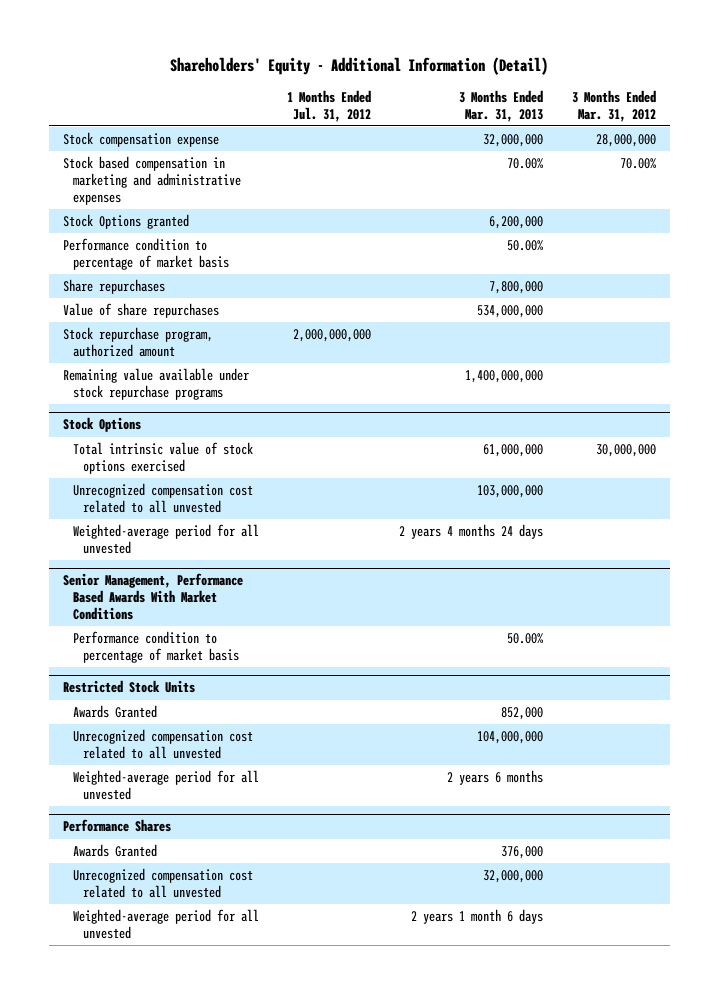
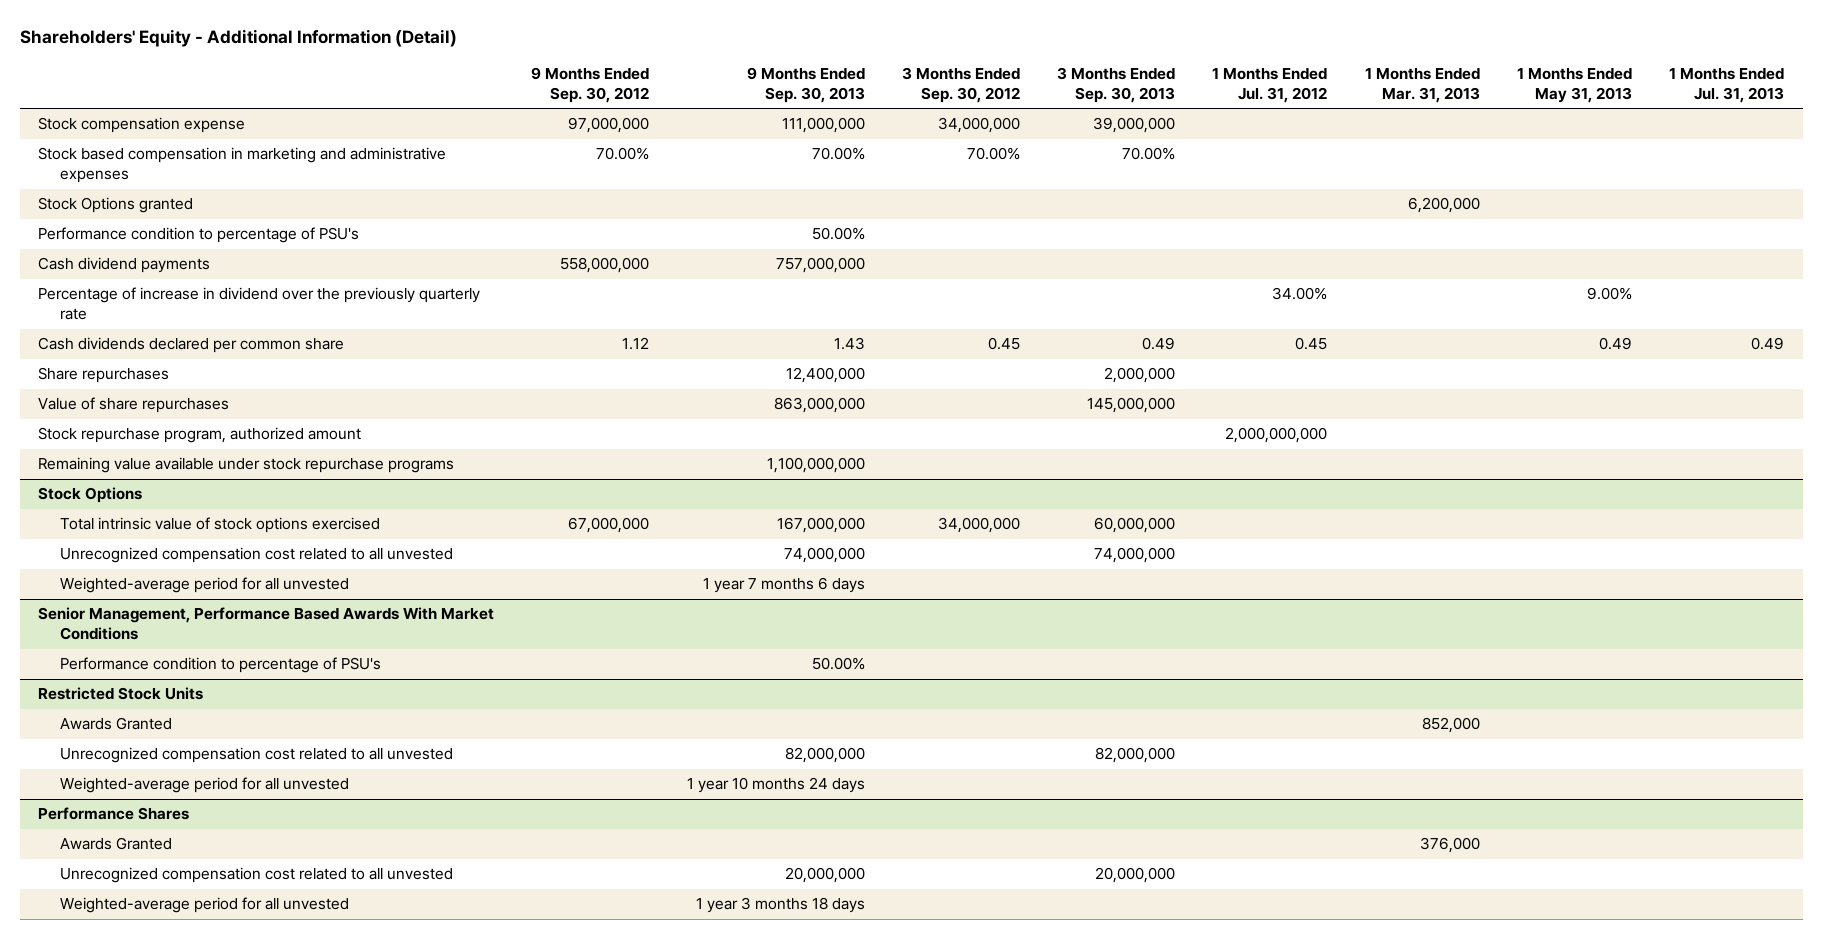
[459,89,544,122] 3 Months Ended Mar. 31, 2013 -> none
[571,89,656,122] 3 Months Ended Mar. 31, 2012 -> none
none -> [531,66,650,103] 9 Months Ended Sep. 30, 2012
none -> [746,66,865,103] 9 Months Ended Sep. 30, 2013
none -> [901,66,1020,103] 3 Months Ended Sep. 30, 2012
none -> [1057,66,1176,103] 3 Months Ended Sep. 30, 2013
none -> [1364,67,1480,103] 1 Months Ended Mar. 31, 2013
none -> [1516,67,1632,103] 1 Months Ended May 31, 2013
none -> [1668,67,1784,103] 1 Months Ended Jul. 31, 2013
[62,238,229,270] Performance condition to percentage of market basis -> [38,227,360,244] Performance condition to percentage of PSU's
none -> [38,257,211,274] Cash dividend payments
none -> [38,287,481,320] Percentage of increase in dividend over the previously quarterly rate
none -> [38,337,345,354] Cash dividends declared per common share
[72,631,239,663] Performance condition to percentage of market basis -> [59,657,381,674] Performance condition to percentage of PSU's

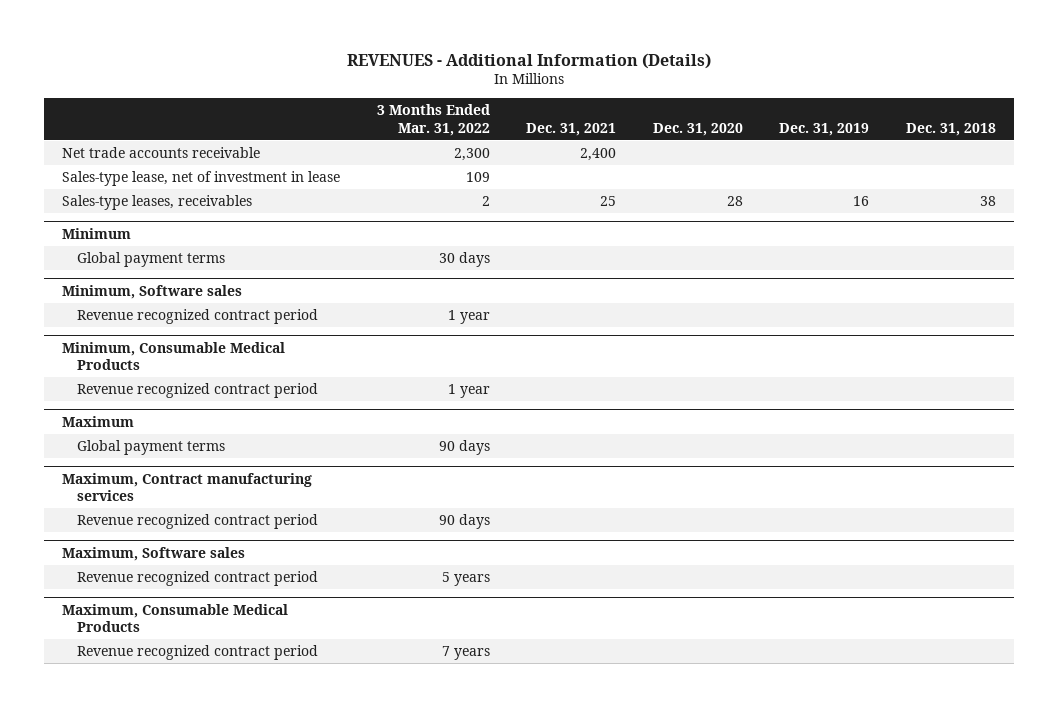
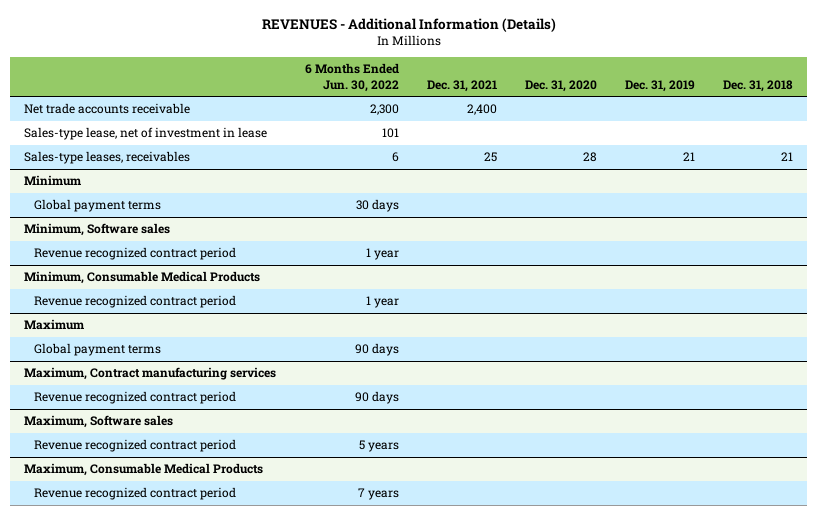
[376,104,490,136] 3 Months Ended Mar. 31, 2022 -> none
none -> [304,63,399,92] 6 Months Ended Jun. 30, 2022
[853,195,870,206] 16 -> [682,152,695,162] 21
[979,195,996,206] 38 -> [781,152,794,162] 21

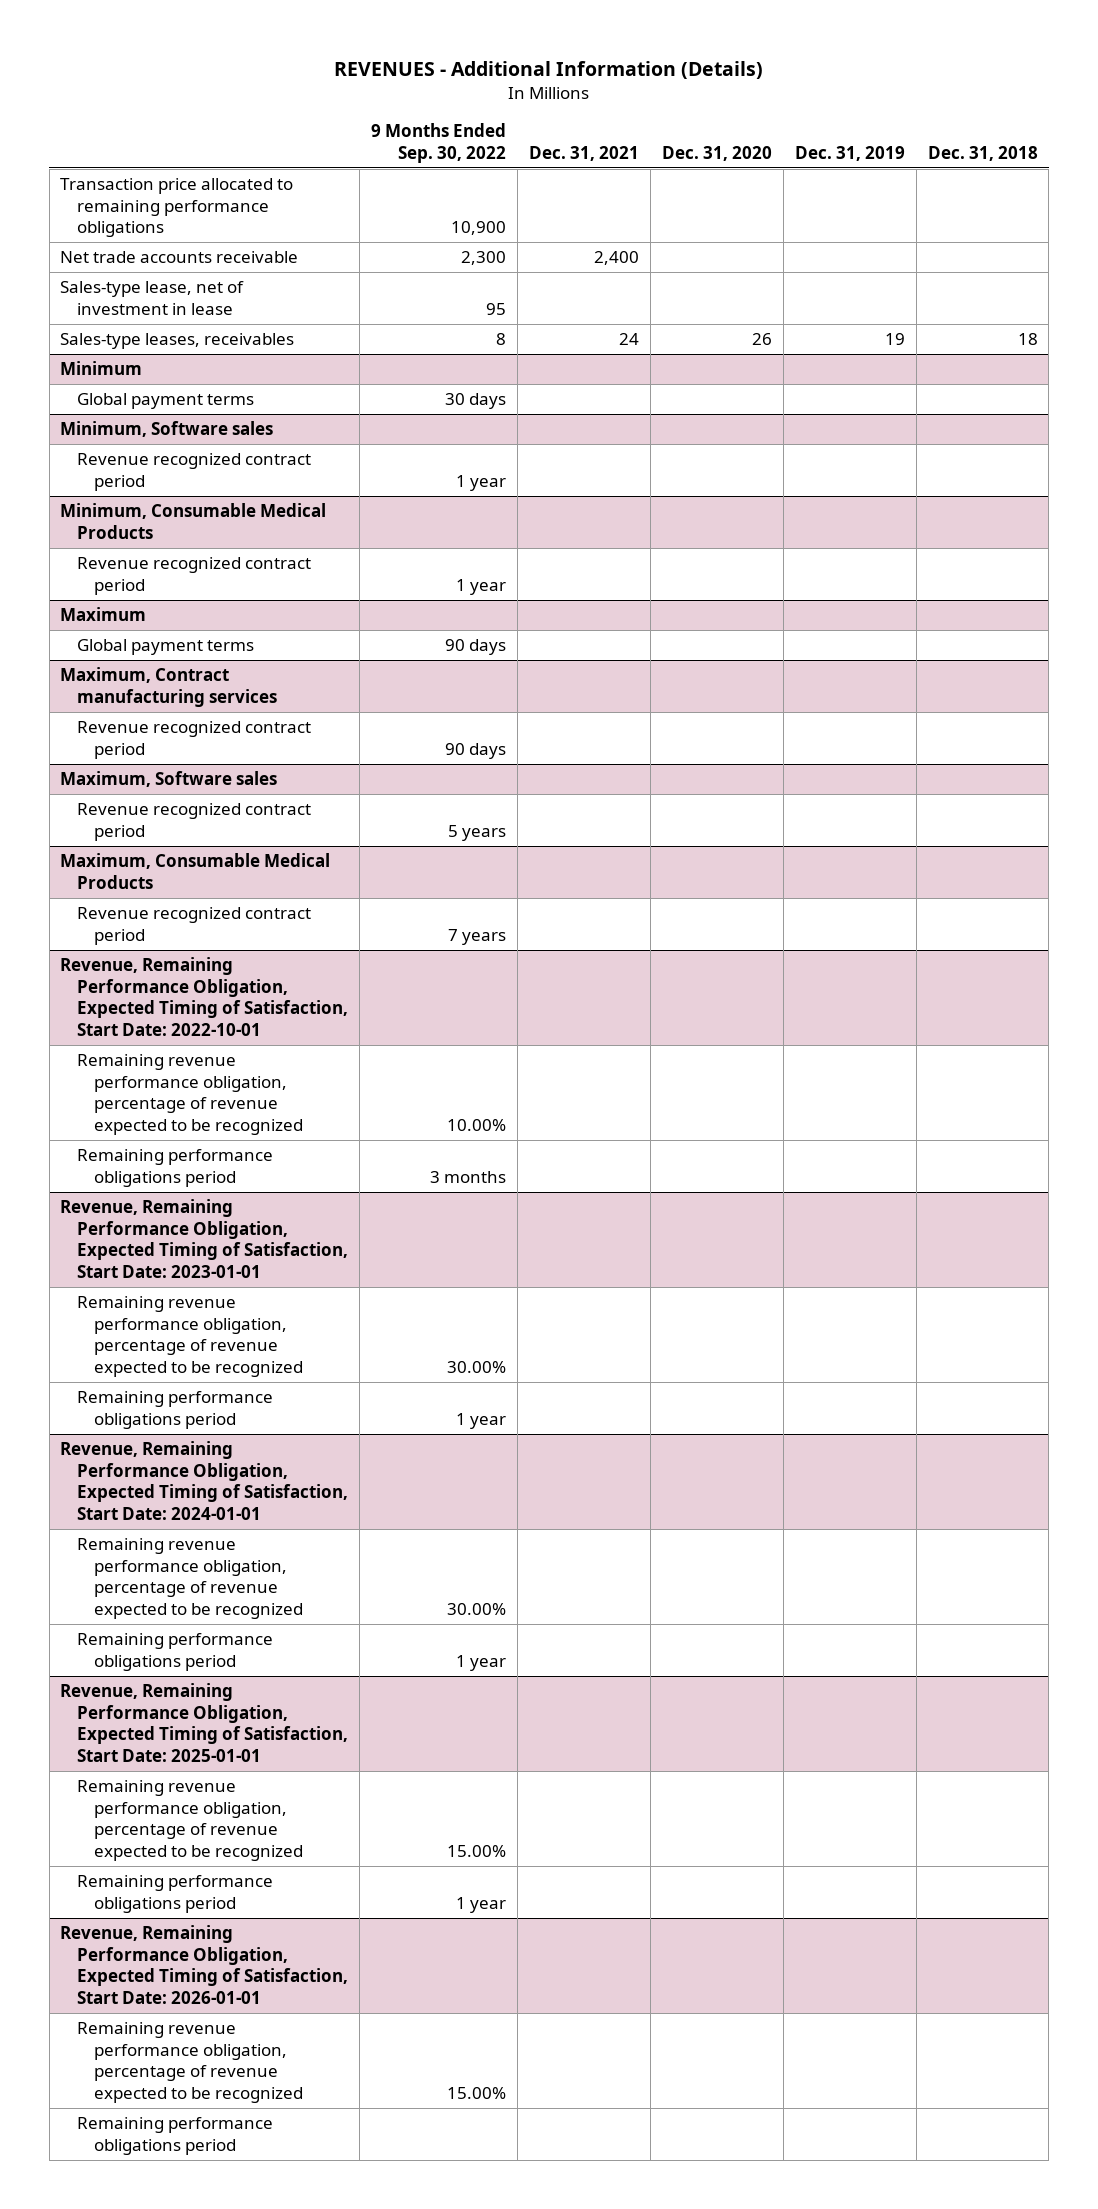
[304,63,399,92] 6 Months Ended Jun. 30, 2022 -> none
none -> [371,123,507,163] 9 Months Ended Sep. 30, 2022
none -> [60,178,294,238] Transaction price allocated to remaining performance obligations
[483,152,497,163] 25 -> [618,333,639,346] 24
[582,152,597,163] 28 -> [751,333,772,346] 26
[682,152,695,162] 21 -> [884,333,905,346] 19
[781,152,794,162] 21 -> [1017,333,1038,346] 18
none -> [60,957,349,1036] Revenue, Remaining Performance Obligation, Expected Timing of Satisfaction, Start Date: 2022-10-01
none -> [77,1054,303,1135] Remaining revenue performance obligation, percentage of revenue expected to be recognized
none -> [77,1149,274,1187] Remaining performance obligations period
none -> [60,1199,349,1278] Revenue, Remaining Performance Obligation, Expected Timing of Satisfaction, Start Date: 2023-01-01
none -> [77,1296,303,1377] Remaining revenue performance obligation, percentage of revenue expected to be recognized
none -> [77,1391,274,1429] Remaining performance obligations period
none -> [60,1441,349,1520] Revenue, Remaining Performance Obligation, Expected Timing of Satisfaction, Start Date: 2024-01-01
none -> [77,1538,303,1619] Remaining revenue performance obligation, percentage of revenue expected to be recognized
none -> [77,1633,274,1671] Remaining performance obligations period
none -> [60,1683,349,1762] Revenue, Remaining Performance Obligation, Expected Timing of Satisfaction, Start Date: 2025-01-01
none -> [77,1780,303,1861] Remaining revenue performance obligation, percentage of revenue expected to be recognized
none -> [77,1875,274,1913] Remaining performance obligations period
none -> [60,1925,349,2004] Revenue, Remaining Performance Obligation, Expected Timing of Satisfaction, Start Date: 2026-01-01
none -> [77,2022,303,2103] Remaining revenue performance obligation, percentage of revenue expected to be recognized
none -> [77,2117,274,2155] Remaining performance obligations period

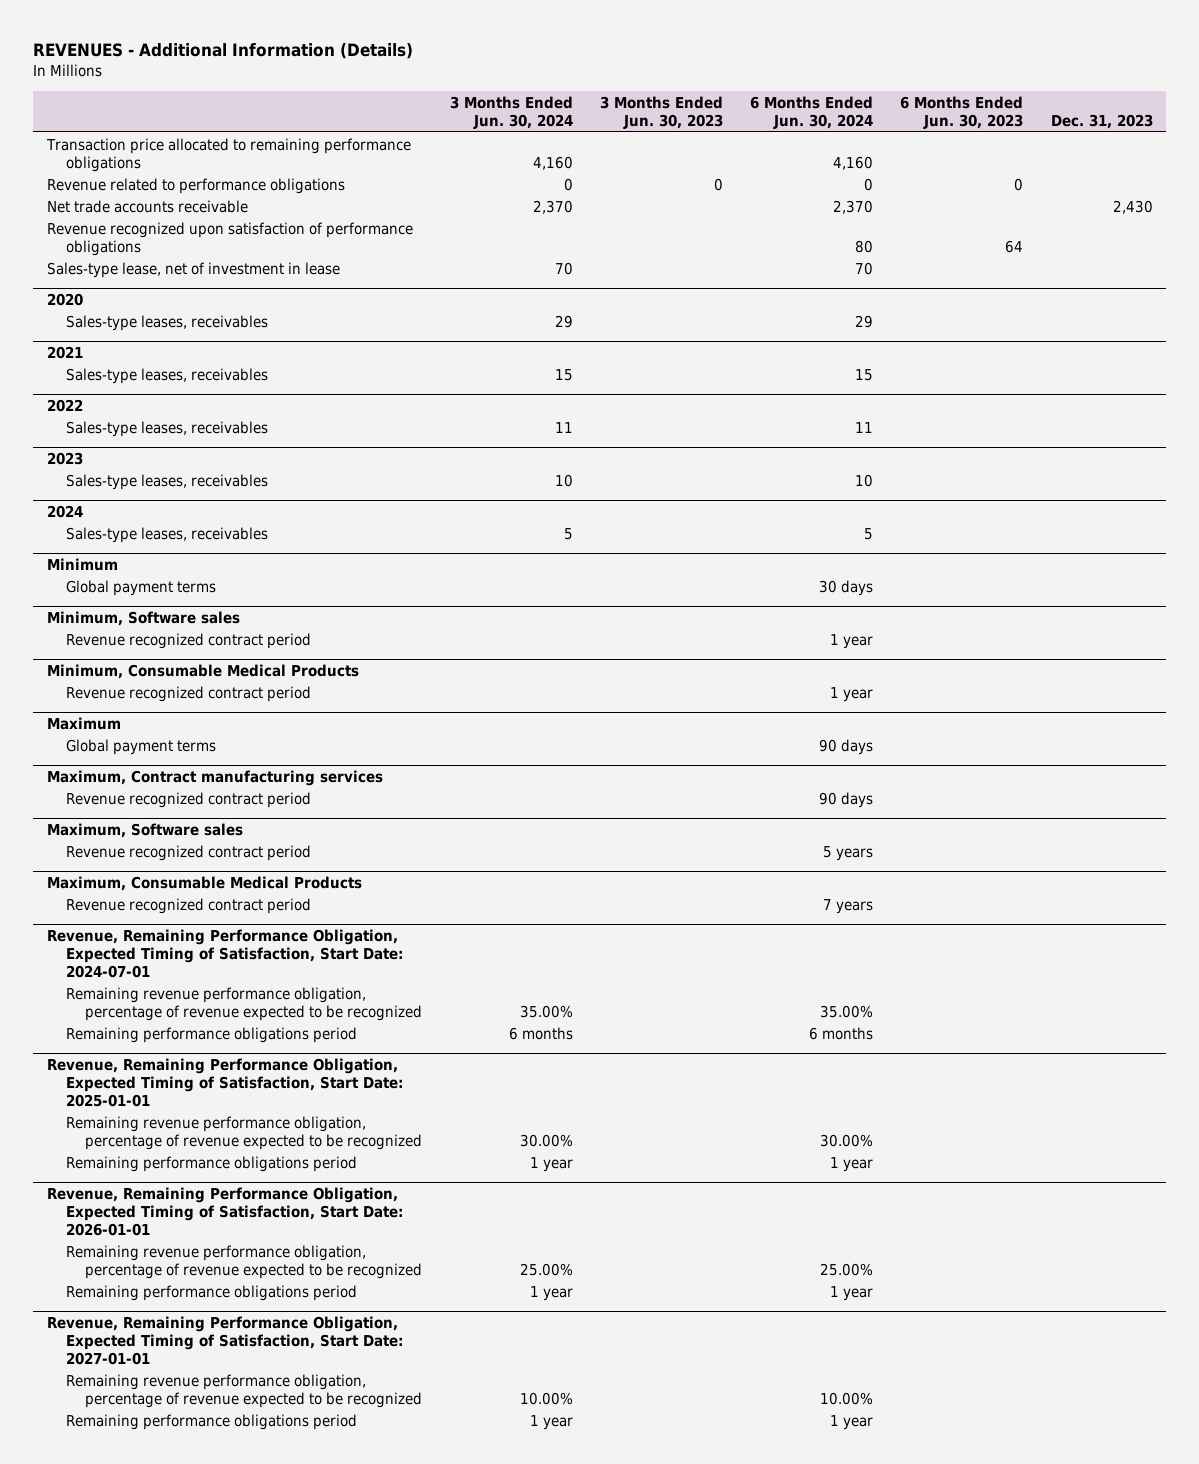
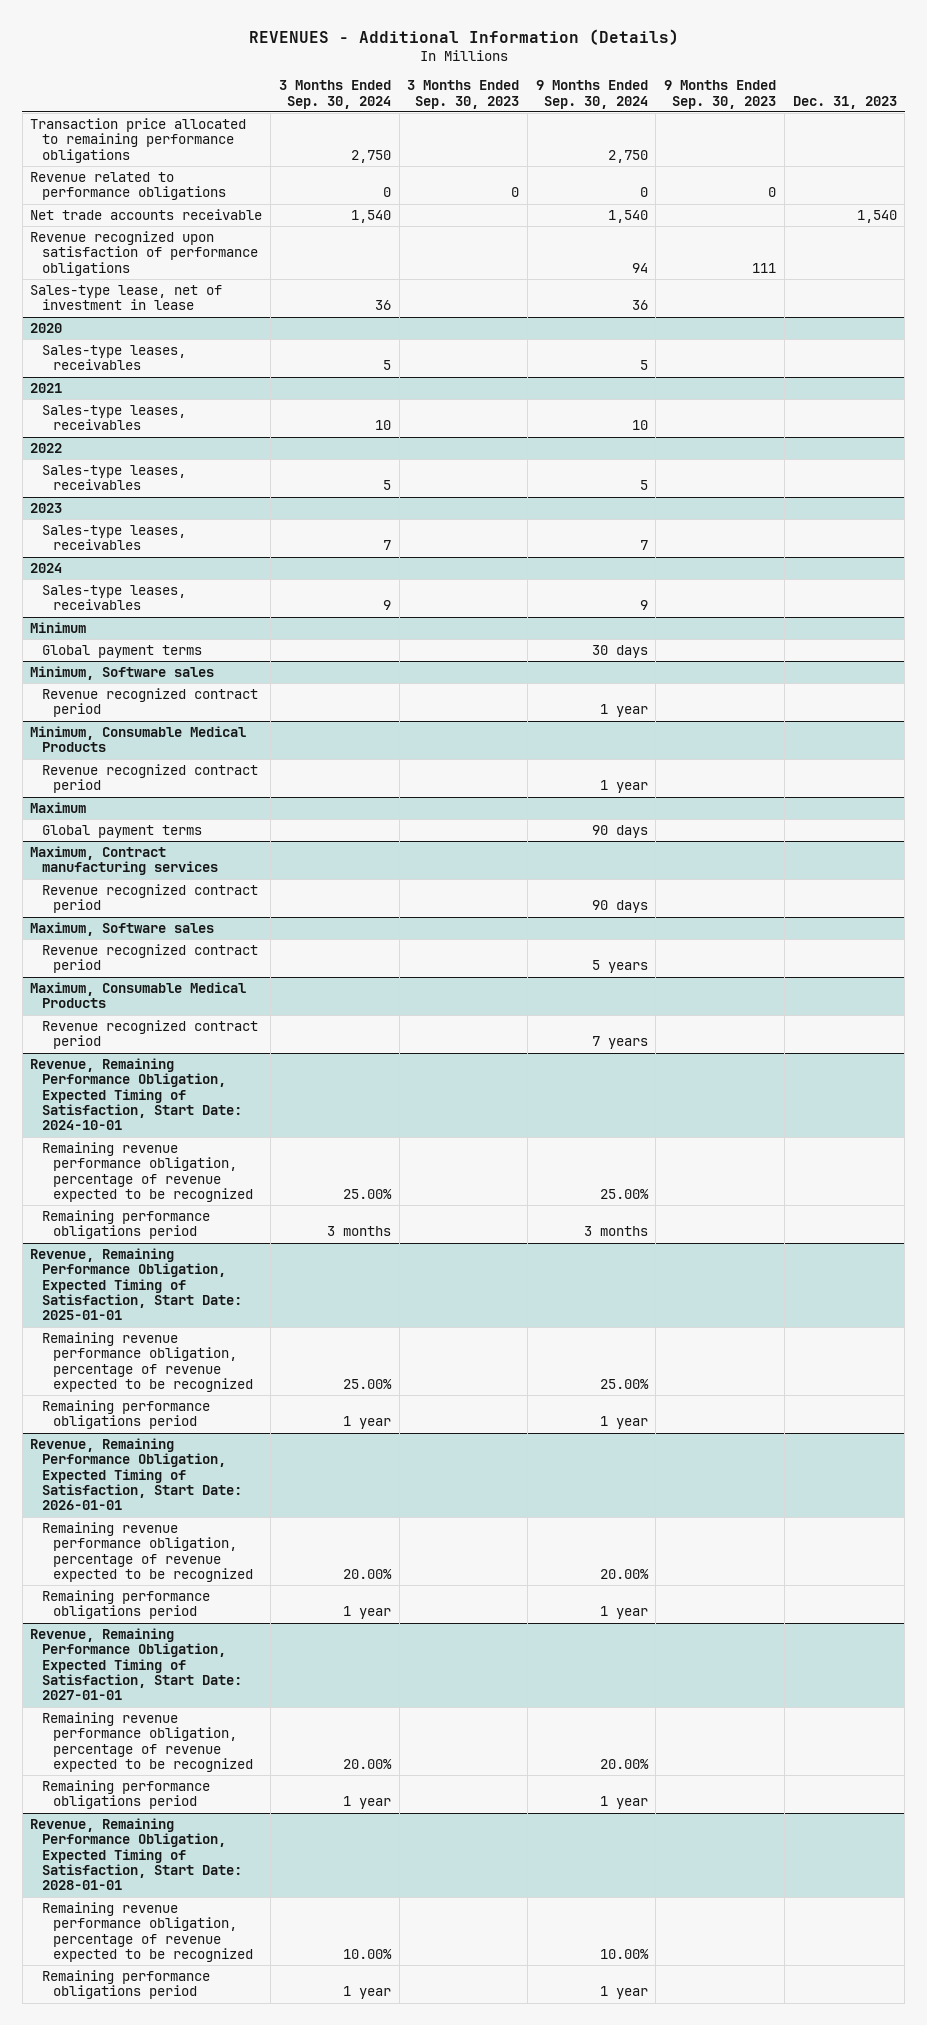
[449,95,573,129] 3 Months Ended Jun. 30, 2024 -> none
[599,95,723,129] 3 Months Ended Jun. 30, 2023 -> none
[750,95,874,129] 6 Months Ended Jun. 30, 2024 -> none
[900,95,1024,129] 6 Months Ended Jun. 30, 2023 -> none
none -> [278,80,391,109] 3 Months Ended Sep. 30, 2024
none -> [407,80,520,109] 3 Months Ended Sep. 30, 2023
none -> [535,80,648,109] 9 Months Ended Sep. 30, 2024
none -> [664,80,777,109] 9 Months Ended Sep. 30, 2023
[1112,199,1153,214] 2,430 -> [856,210,897,224] 1,540
[46,928,403,978] Revenue, Remaining Performance Obligation, Expected Timing of Satisfaction, Start Date: 2024-07-01 -> none
[65,986,423,1021] Remaining revenue performance obligation, percentage of revenue expected to be recognized -> none
[65,1026,357,1043] Remaining performance obligations period -> none
none -> [30,1058,242,1131] Revenue, Remaining Performance Obligation, Expected Timing of Satisfaction, Start Date: 2024-10-01
none -> [41,1142,253,1203] Remaining revenue performance obligation, percentage of revenue expected to be recognized
none -> [41,1210,210,1240] Remaining performance obligations period
none -> [30,1818,242,1891] Revenue, Remaining Performance Obligation, Expected Timing of Satisfaction, Start Date: 2028-01-01
none -> [41,1902,253,1963] Remaining revenue performance obligation, percentage of revenue expected to be recognized
none -> [41,1970,210,2000] Remaining performance obligations period

